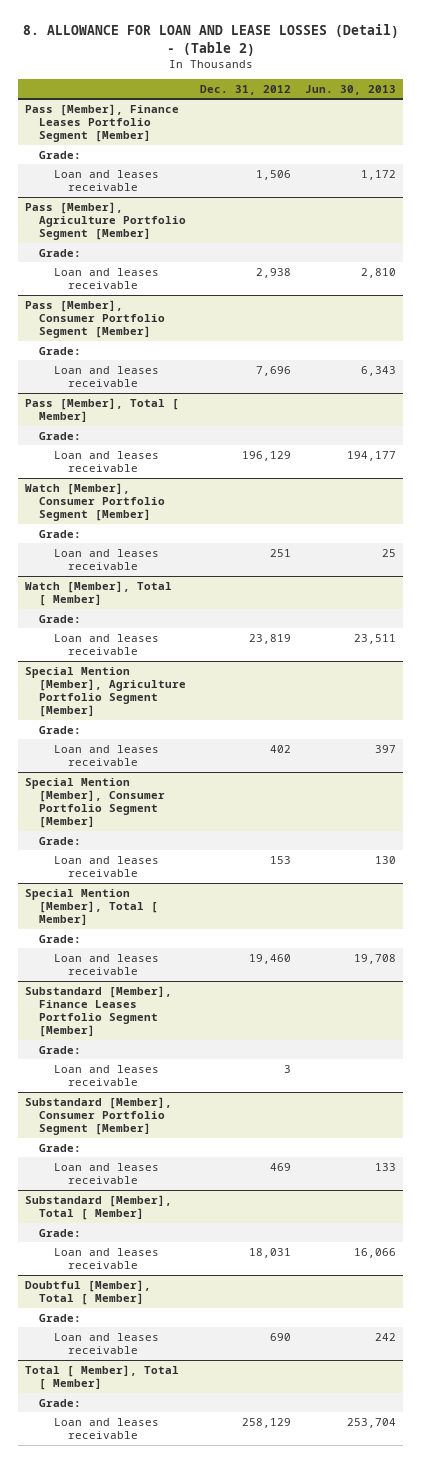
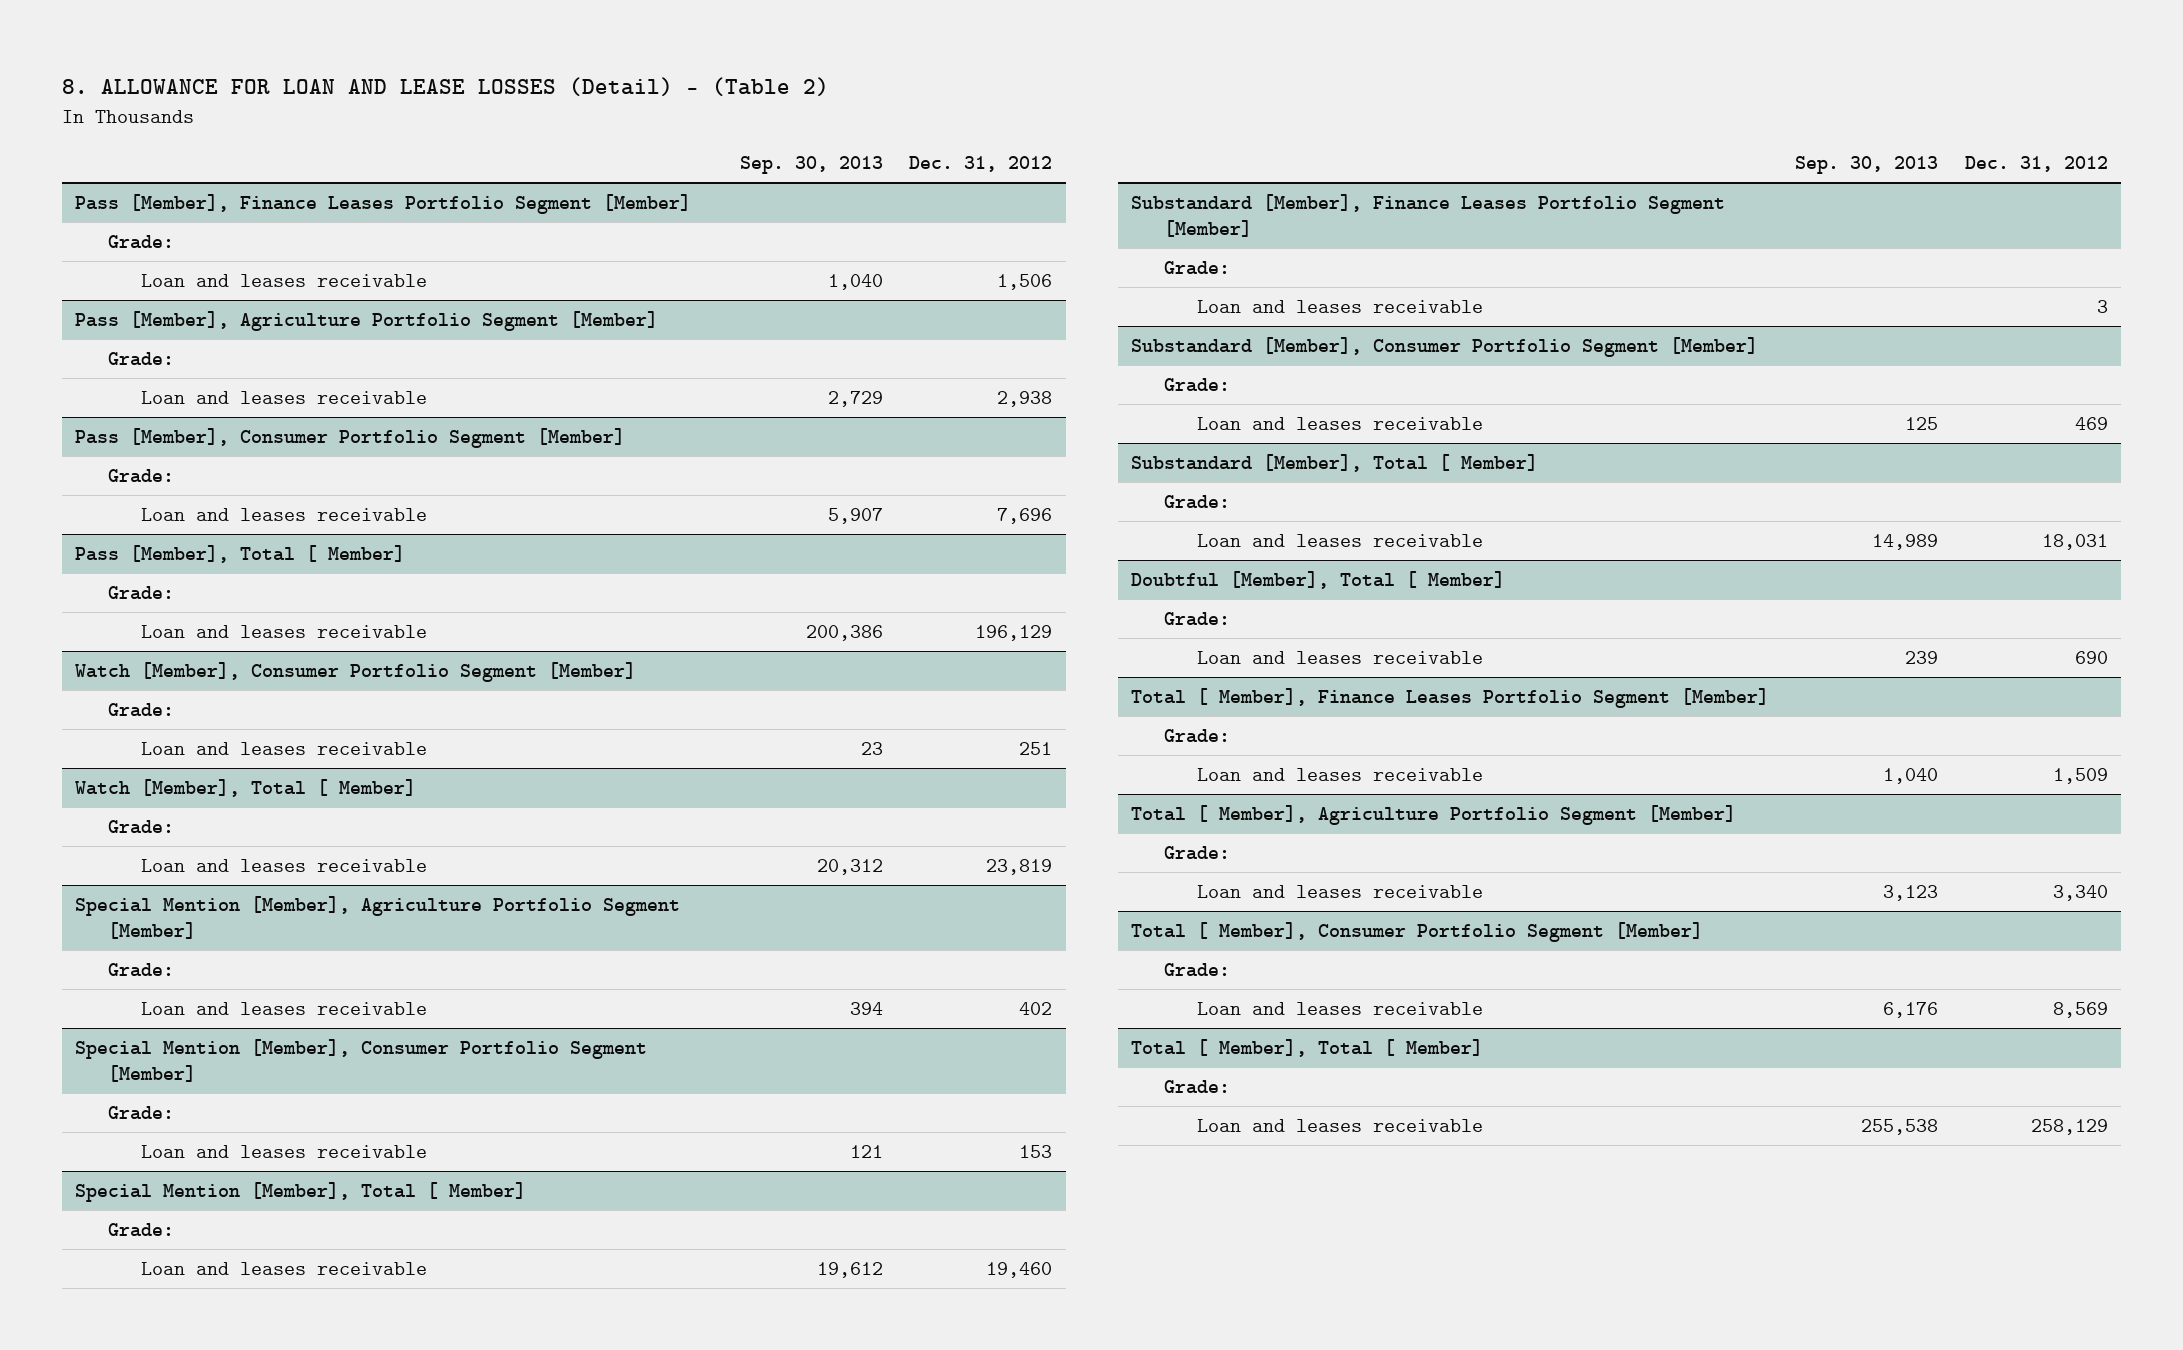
[305,84,397,95] Jun. 30, 2013 -> none
none -> [739,156,883,175] Sep. 30, 2013
none -> [1130,687,1769,708] Total [ Member], Finance Leases Portfolio Segment [Member]
none -> [1163,728,1230,743] Grade:
none -> [1196,767,1483,781] Loan and leases receivable
none -> [1130,804,1736,825] Total [ Member], Agriculture Portfolio Segment [Member]
none -> [1163,845,1230,860] Grade:
none -> [1196,884,1483,898] Loan and leases receivable
none -> [1130,921,1703,942] Total [ Member], Consumer Portfolio Segment [Member]
none -> [1163,962,1230,977] Grade:
none -> [1196,1001,1483,1015] Loan and leases receivable

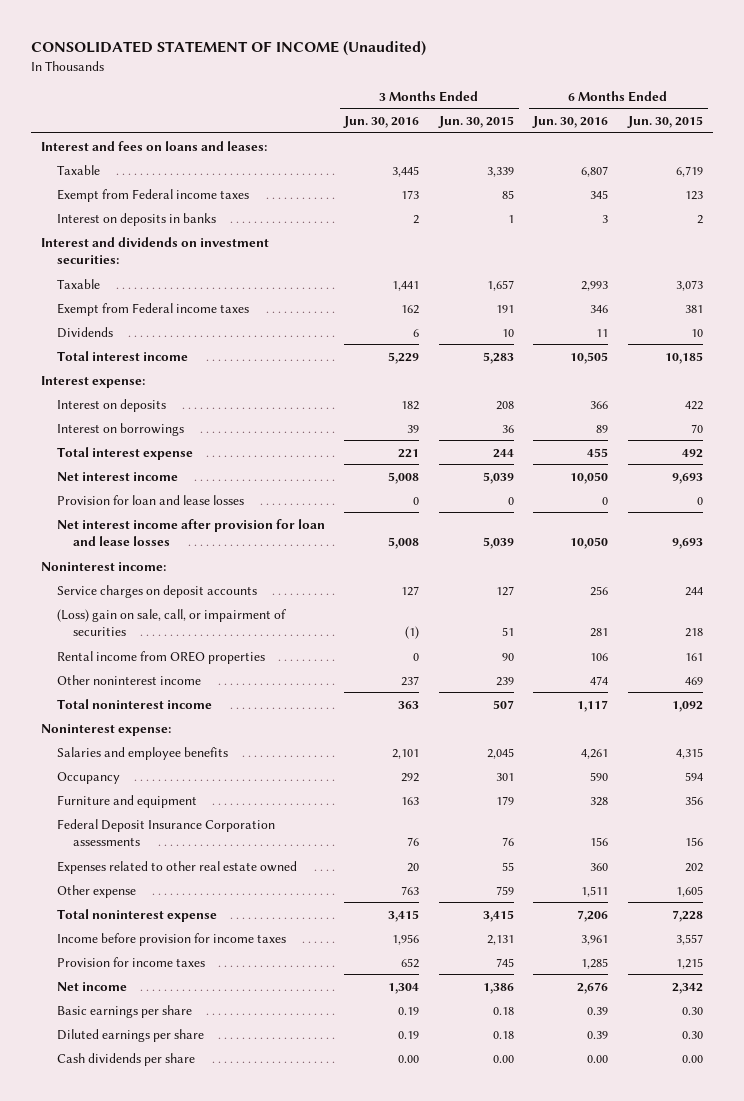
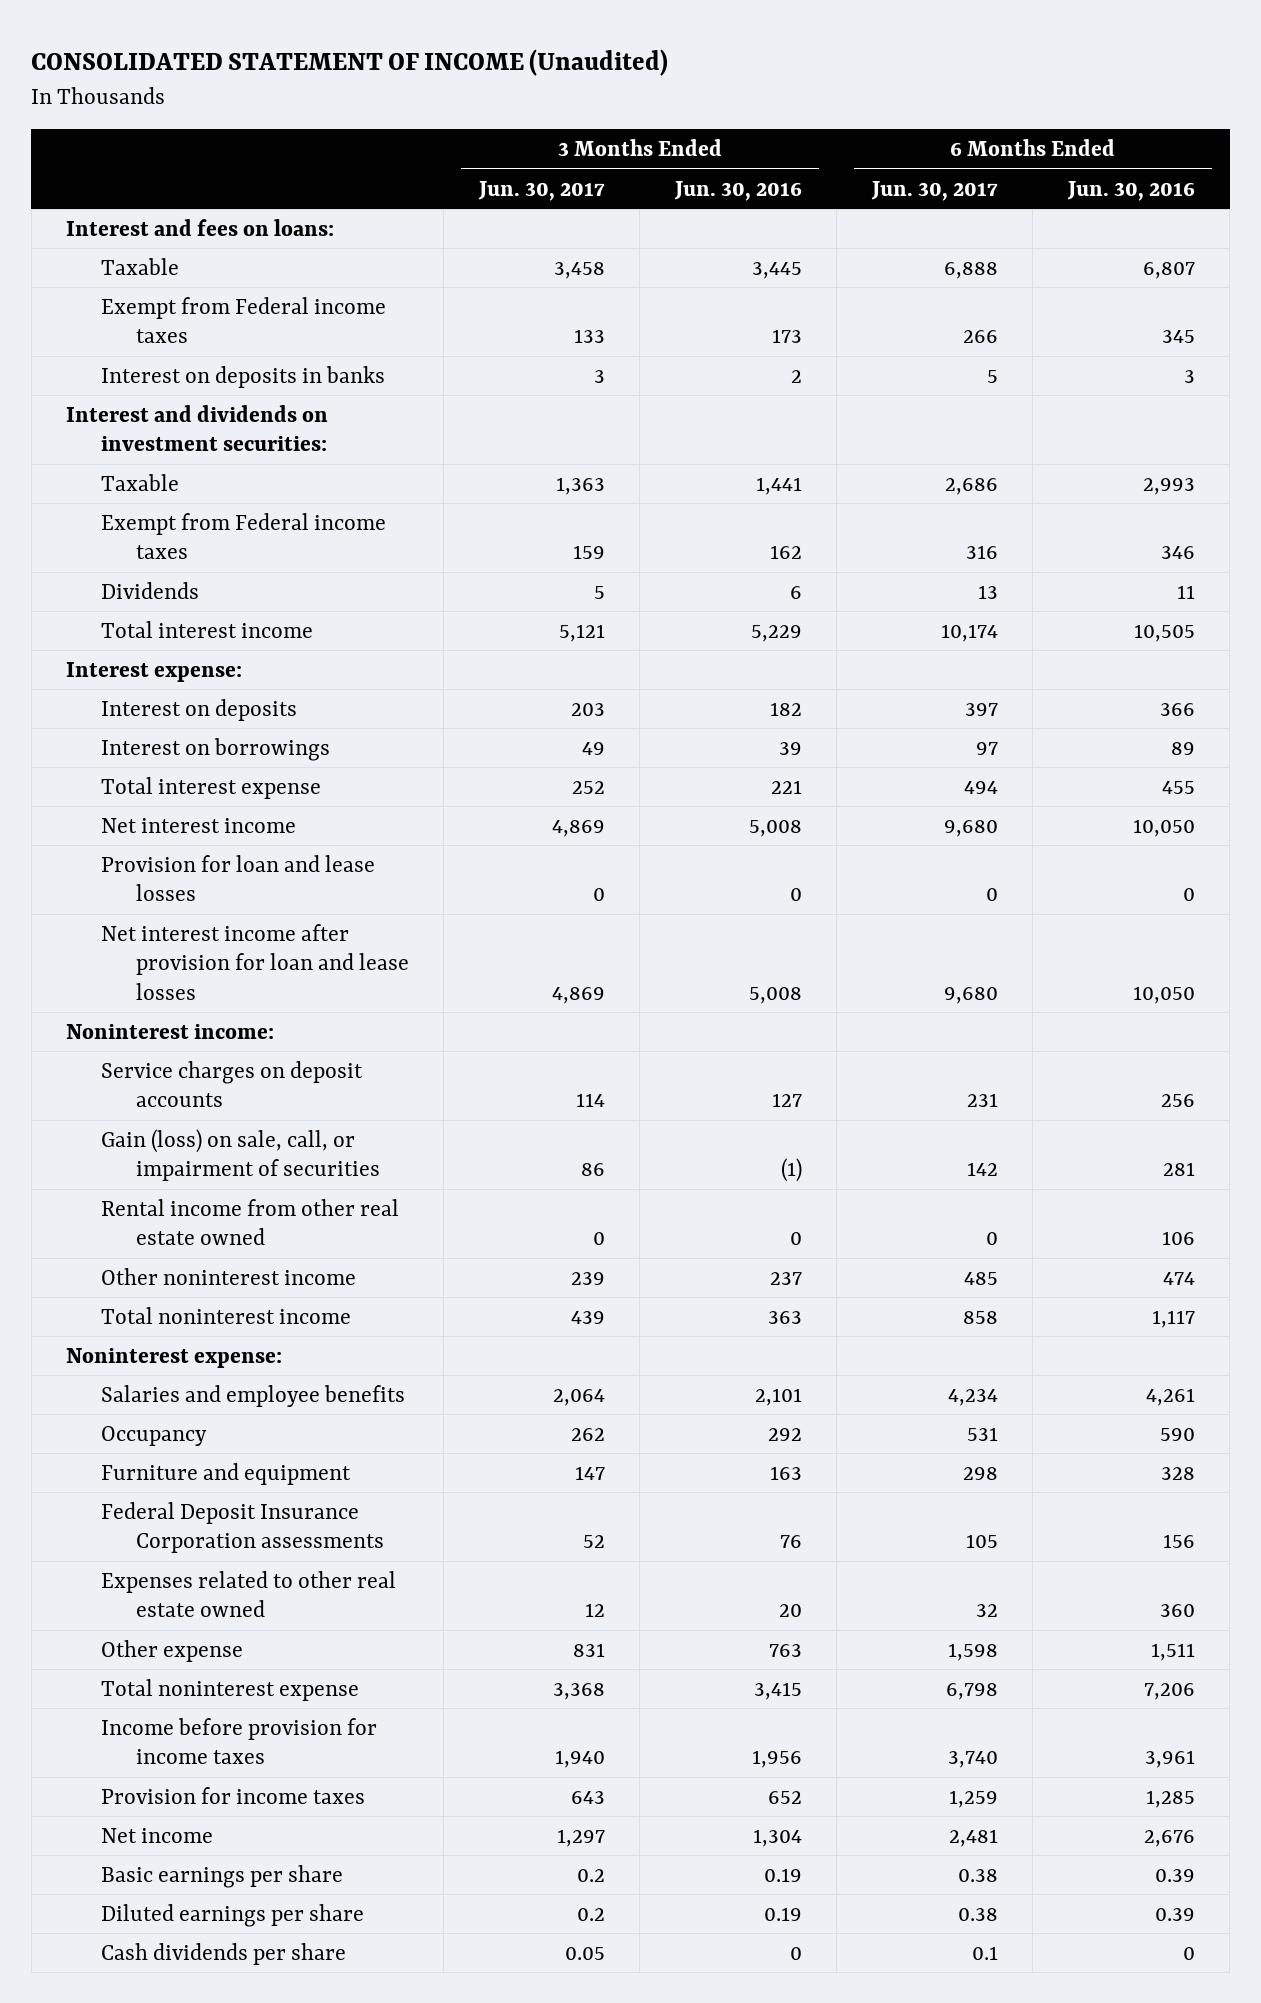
[437,115,514,128] Jun. 30, 2015 -> none
[626,115,703,128] Jun. 30, 2015 -> none
none -> [477,180,605,201] Jun. 30, 2017
none -> [870,180,998,201] Jun. 30, 2017
[40,140,267,151] Interest and fees on loans and leases: -> [66,218,335,236] Interest and fees on loans:
[57,608,287,637] (Loss) gain on sale, call, or impairment of securities -> [100,1128,380,1182] Gain (loss) on sale, call, or impairment of securities
[57,650,266,664] Rental income from OREO properties -> [100,1198,399,1246] Rental income from other real estate owned
[398,1054,420,1063] 0.00 -> [789,1946,802,1960] 0
[587,1054,609,1063] 0.00 -> [1182,1946,1195,1960] 0

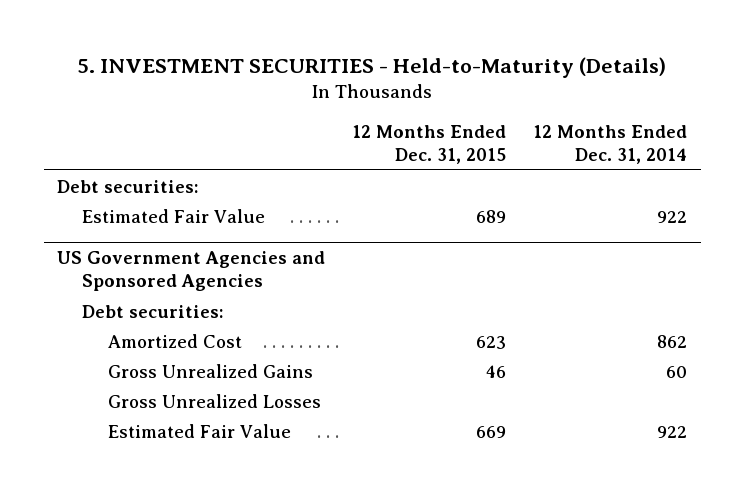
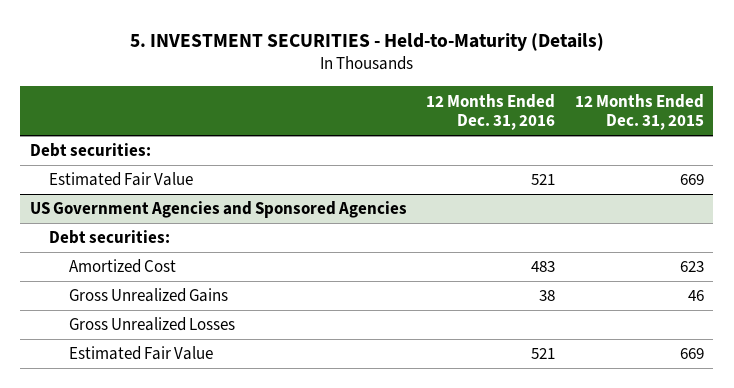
[533,124,688,165] 12 Months Ended Dec. 31, 2014 -> none
none -> [426,93,556,131] 12 Months Ended Dec. 31, 2016
[476,209,507,223] 689 -> [679,174,704,186] 669

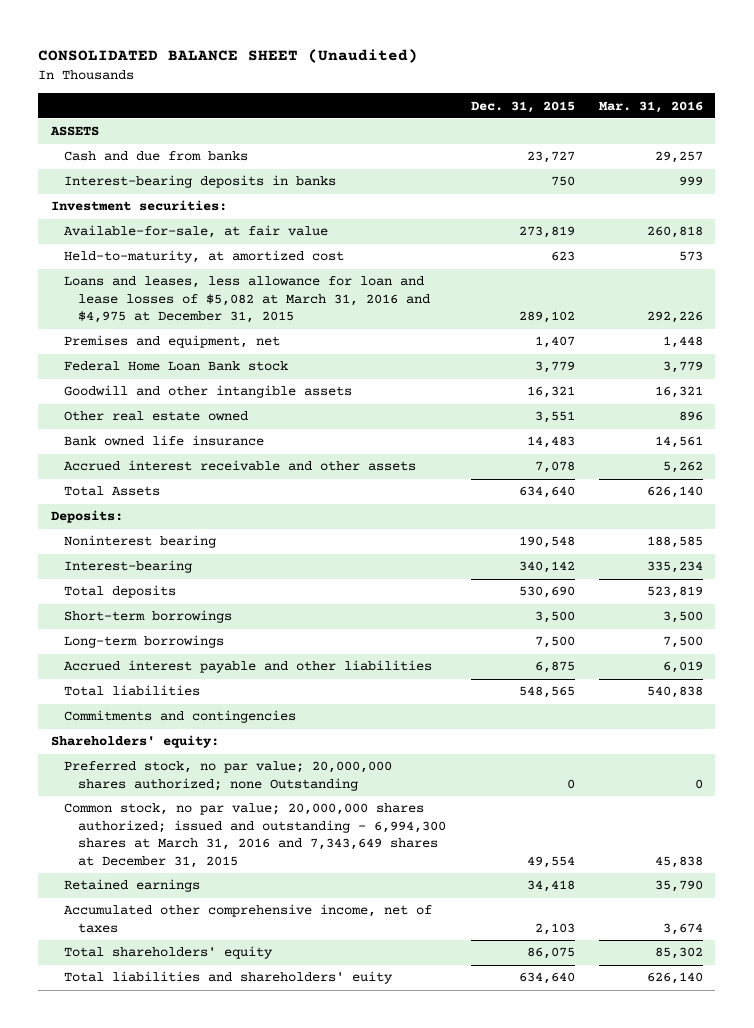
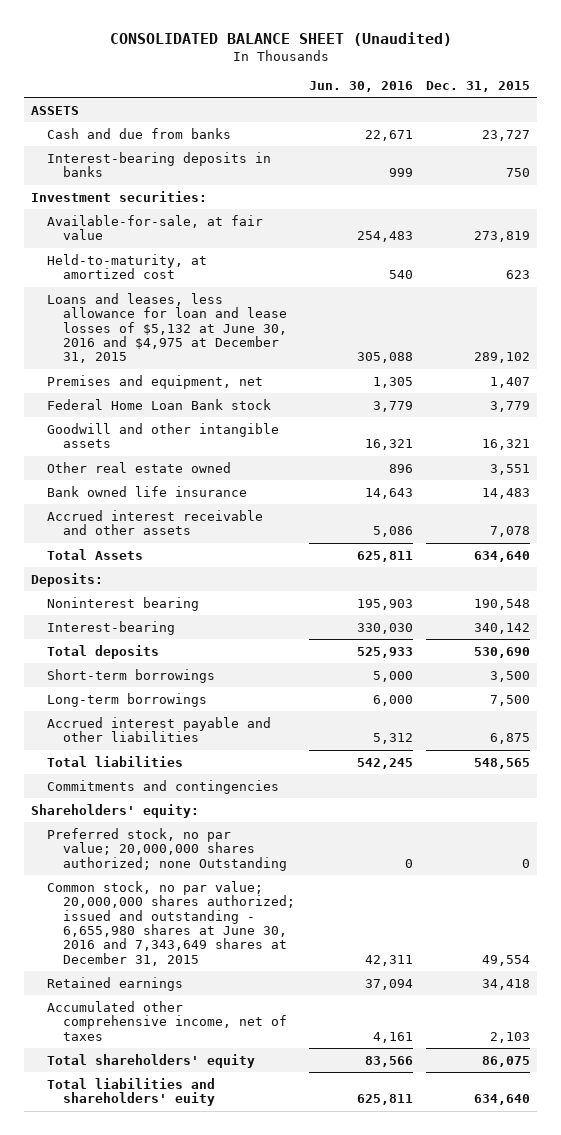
[599,100,704,113] Mar. 31, 2016 -> none
none -> [308,80,413,92] Jun. 30, 2016
[64,276,431,324] Loans and leases, less allowance for loan and lease losses of $5,082 at March 31, 2016 and $4,975 at December 31, 2015 -> [47,292,288,364] Loans and leases, less allowance for loan and lease losses of $5,132 at June 30, 2016 and $4,975 at December 31, 2015
[64,803,447,868] Common stock, no par value; 20,000,000 shares authorized; issued and outstanding - 6,994,300 shares at March 31, 2016 and 7,343,649 shares at December 31, 2015 -> [47,880,296,966] Common stock, no par value; 20,000,000 shares authorized; issued and outstanding - 6,655,980 shares at June 30, 2016 and 7,343,649 shares at December 31, 2015

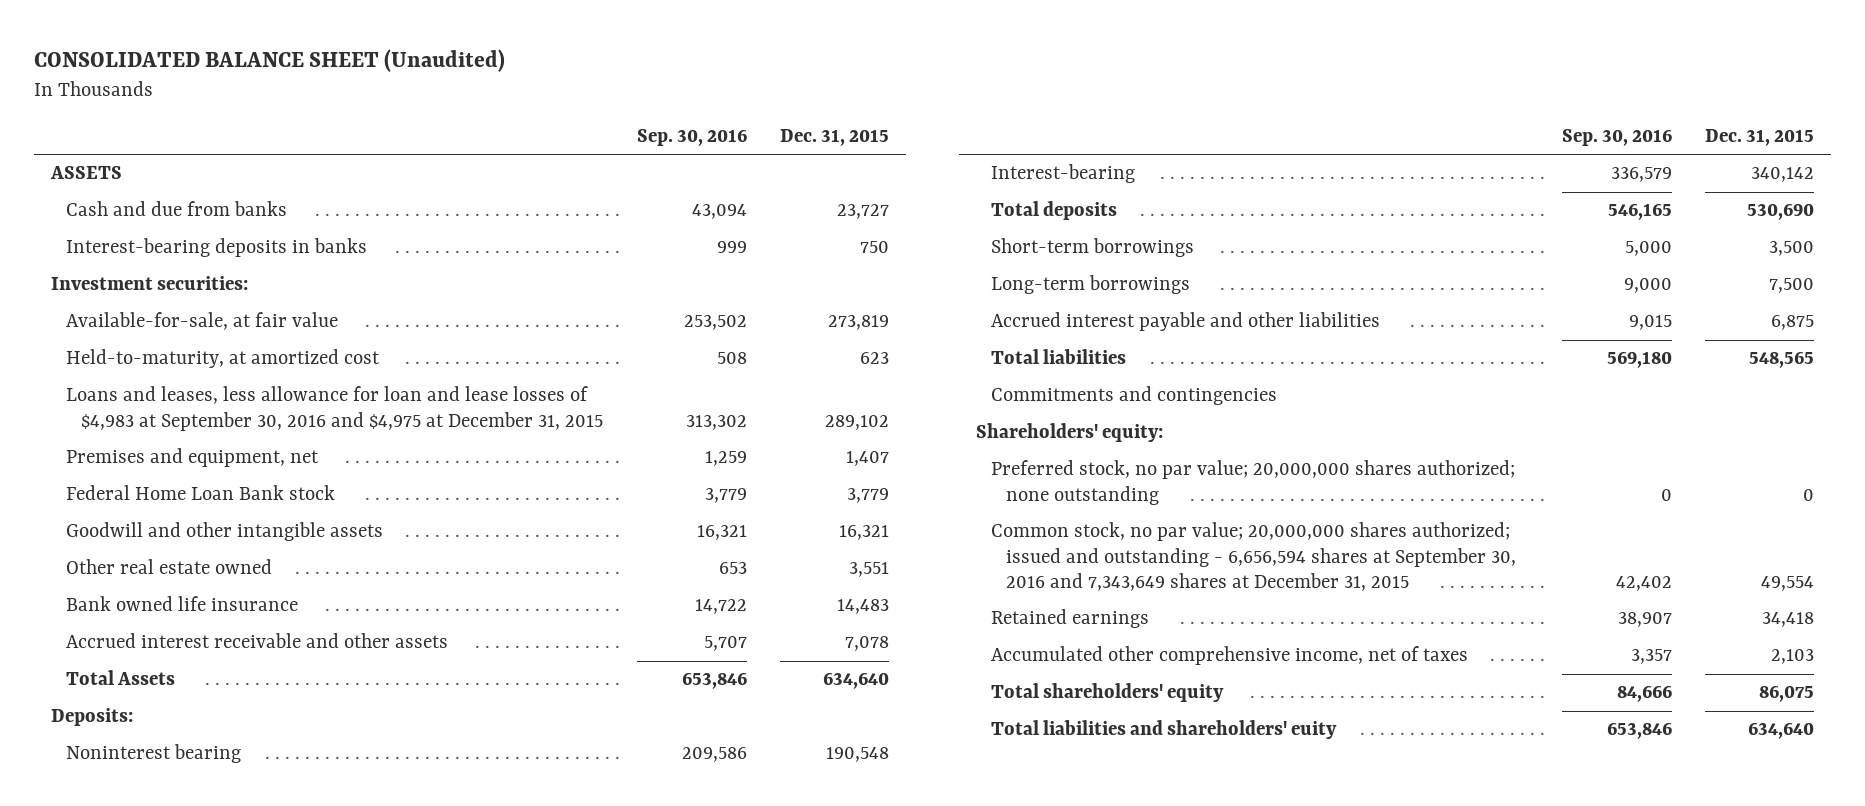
[308,80,413,92] Jun. 30, 2016 -> none
none -> [636,129,747,147] Sep. 30, 2016
[47,292,288,364] Loans and leases, less allowance for loan and lease losses of $5,132 at June 30, 2016 and $4,975 at December 31, 2015 -> [65,386,604,431] Loans and leases, less allowance for loan and lease losses of $4,983 at September 30, 2016 and $4,975 at December 31, 2015
[47,827,288,871] Preferred stock, no par value; 20,000,000 shares authorized; none Outstanding -> [991,460,1516,505] Preferred stock, no par value; 20,000,000 shares authorized; none outstanding
[47,880,296,966] Common stock, no par value; 20,000,000 shares authorized; issued and outstanding - 6,655,980 shares at June 30, 2016 and 7,343,649 shares at December 31, 2015 -> [991,522,1517,591] Common stock, no par value; 20,000,000 shares authorized; issued and outstanding - 6,656,594 shares at September 30, 2016 and 7,343,649 shares at December 31, 2015

